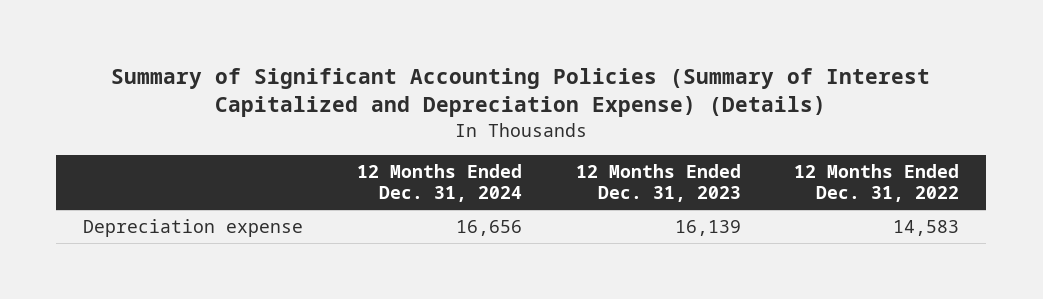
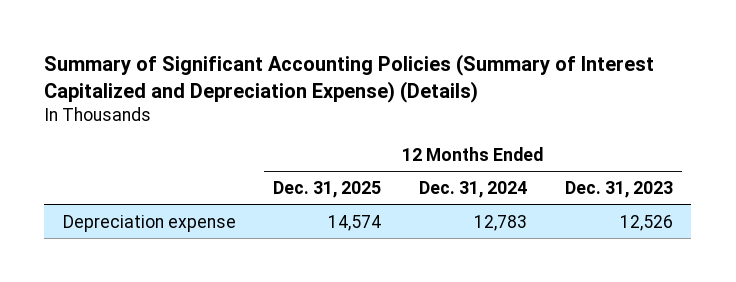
[794,163,960,203] 12 Months Ended Dec. 31, 2022 -> none
none -> [273,180,382,198] Dec. 31, 2025
[455,220,522,237] 16,656 -> [474,214,528,231] 12,783
[674,220,741,237] 16,139 -> [619,214,673,231] 12,526

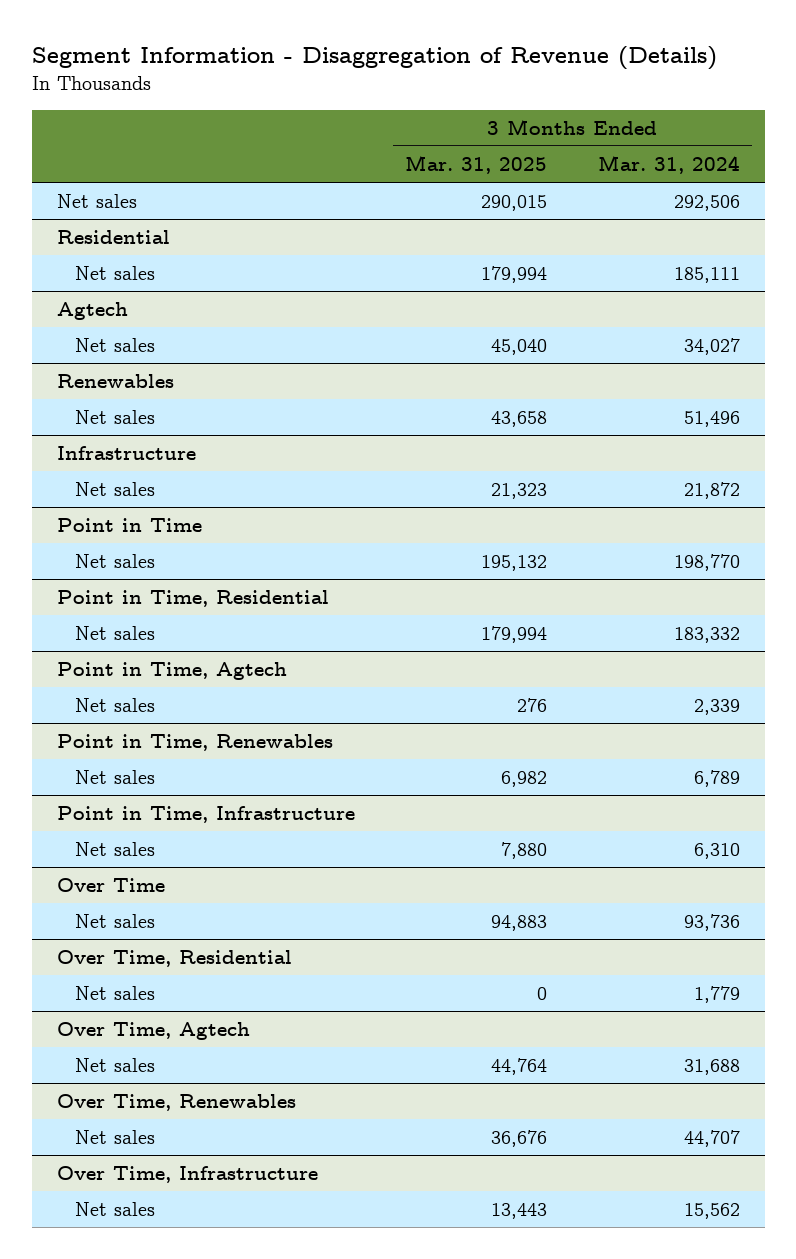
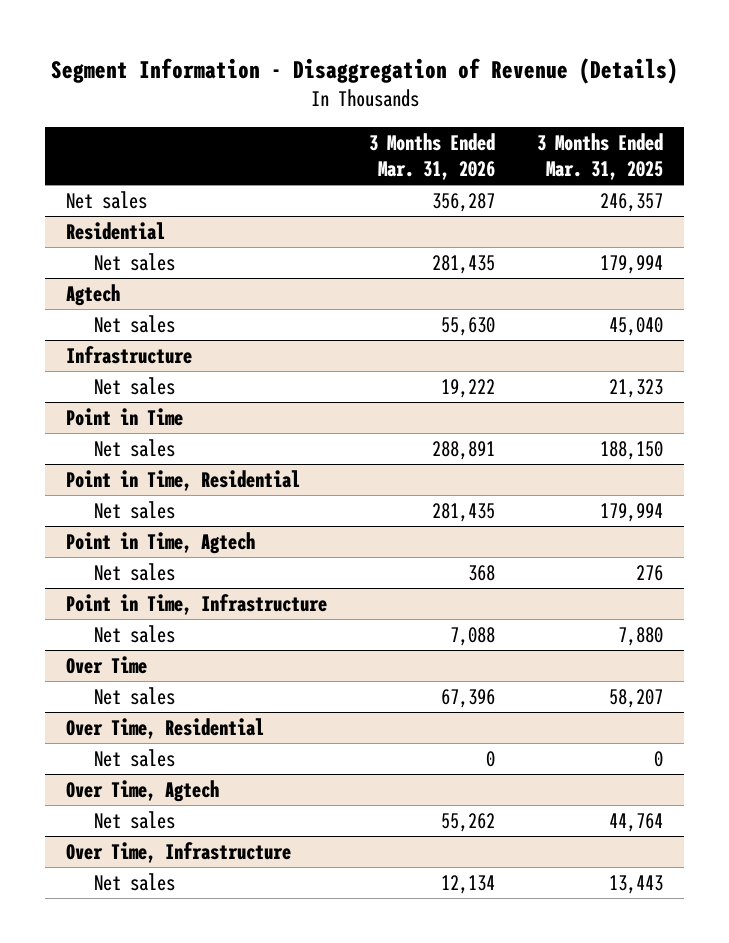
[597,154,740,174] Mar. 31, 2024 -> none
none -> [369,133,496,180] 3 Months Ended Mar. 31, 2026
[481,195,548,212] 290,015 -> [599,193,663,213] 246,357
[56,374,174,389] Renewables -> none
[74,410,155,425] Net sales -> none
[481,555,548,572] 195,132 -> [599,441,663,461] 188,150
[56,734,333,752] Point in Time, Renewables -> none
[74,770,155,785] Net sales -> none
[491,915,548,932] 94,883 -> [608,689,663,709] 58,207
[56,1094,296,1112] Over Time, Renewables -> none
[74,1130,155,1145] Net sales -> none

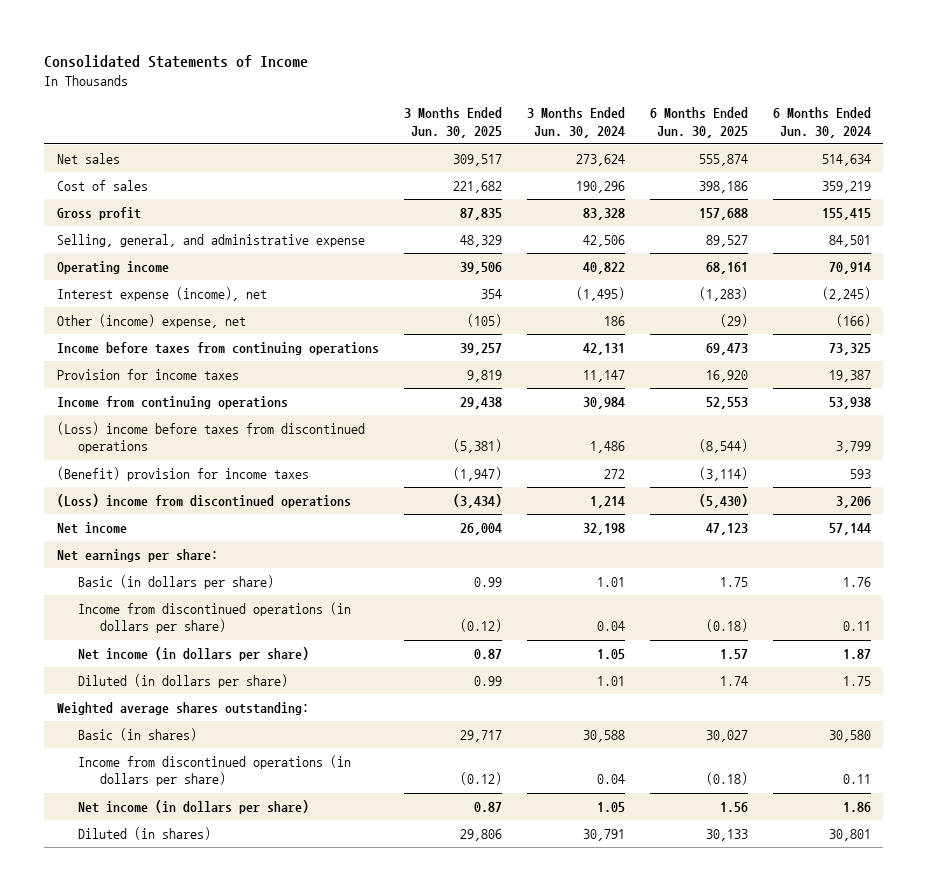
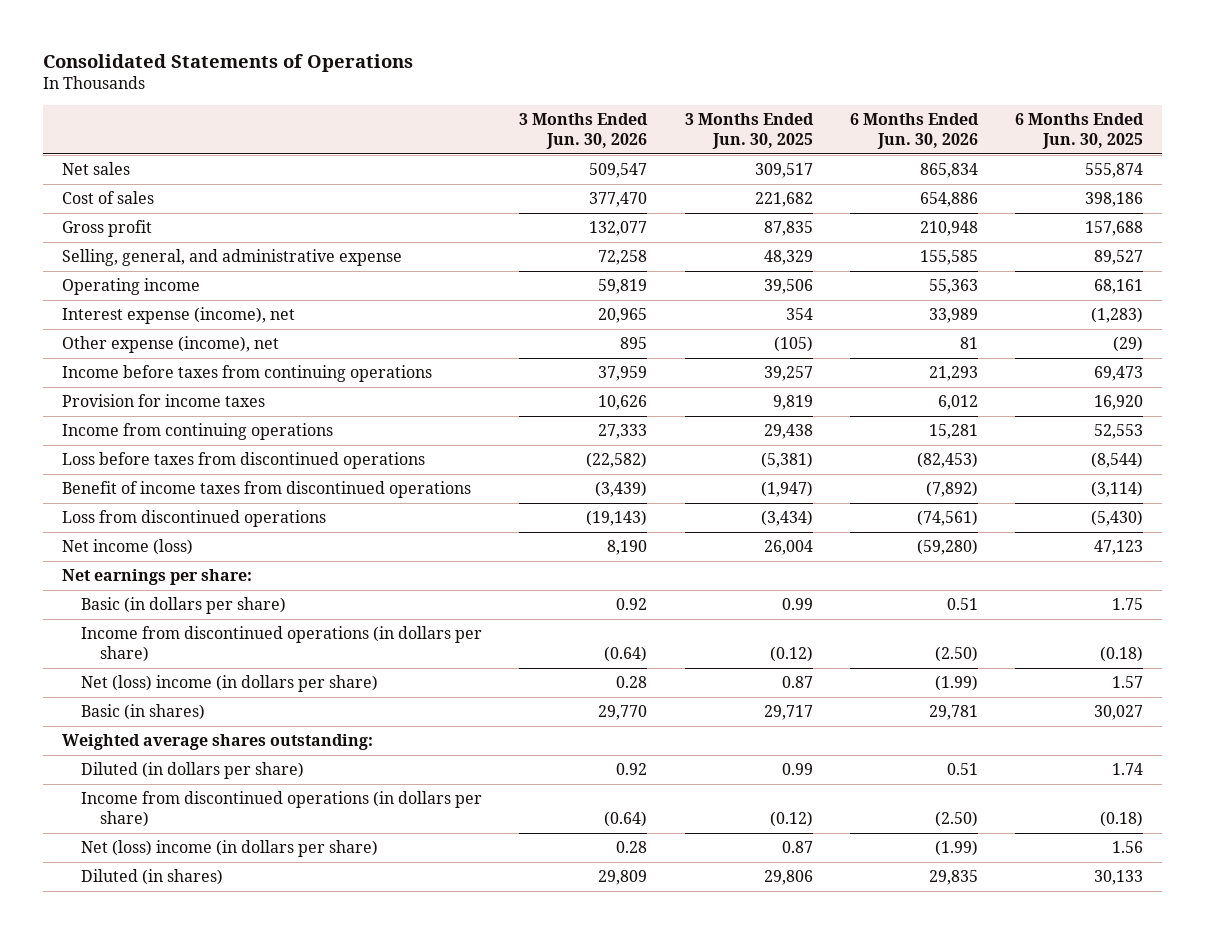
[44,55,309,69] Consolidated Statements of Income -> [43,53,414,72] Consolidated Statements of Operations
[526,107,625,138] 3 Months Ended Jun. 30, 2024 -> none
[772,107,871,138] 6 Months Ended Jun. 30, 2024 -> none
none -> [519,113,649,150] 3 Months Ended Jun. 30, 2026
none -> [850,113,980,150] 6 Months Ended Jun. 30, 2026
[56,314,246,329] Other (income) expense, net -> [61,336,279,354] Other expense (income), net
[56,422,365,454] (Loss) income before taxes from discontinued operations -> [61,452,425,470] Loss before taxes from discontinued operations
[56,467,309,482] (Benefit) provision for income taxes -> [61,481,471,499] Benefit of income taxes from discontinued operations
[56,494,351,509] (Loss) income from discontinued operations -> [61,510,326,528] Loss from discontinued operations
[56,522,127,535] Net income -> [61,539,193,556] Net income (loss)
[78,647,310,662] Net income (in dollars per share) -> [81,675,379,693] Net (loss) income (in dollars per share)
[56,702,309,716] Weighted average shares outstanding: -> [61,734,373,751] Weighted average shares outstanding:
[78,674,289,689] Diluted (in dollars per share) -> [81,762,305,780] Diluted (in dollars per share)
[78,800,310,815] Net income (in dollars per share) -> [81,840,379,858] Net (loss) income (in dollars per share)

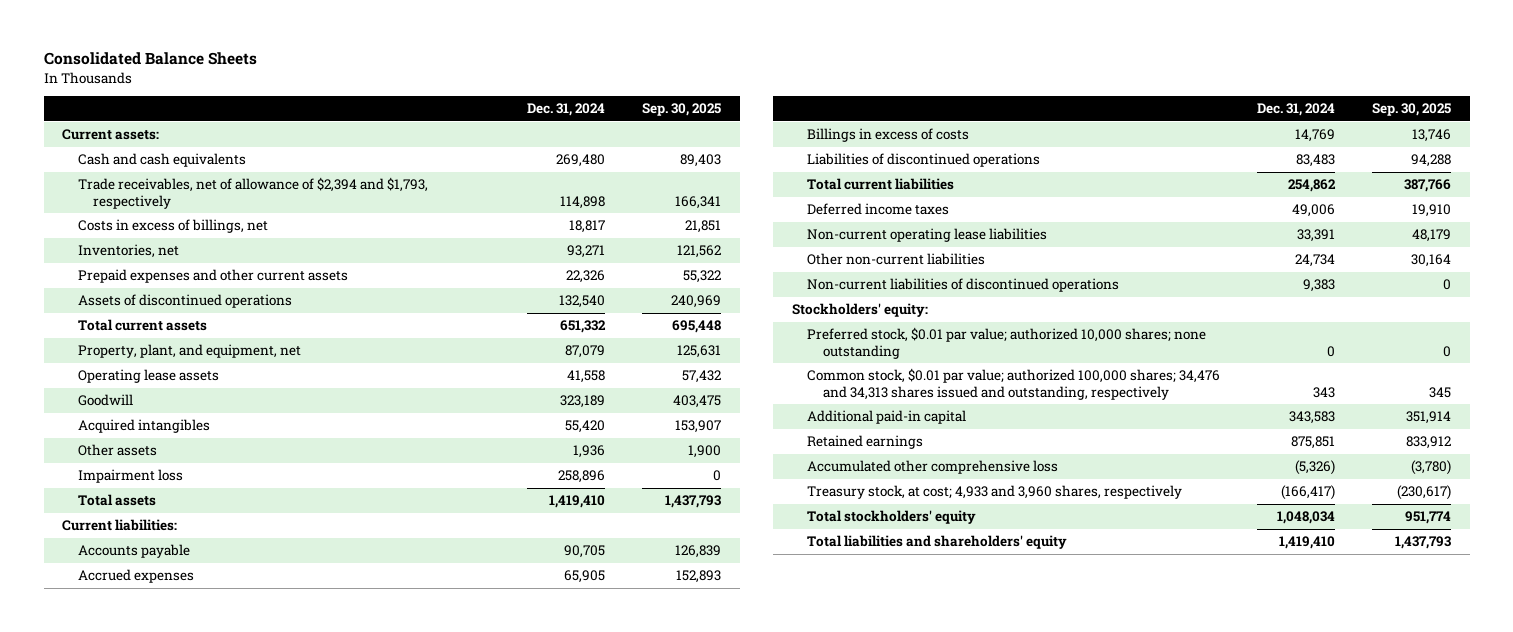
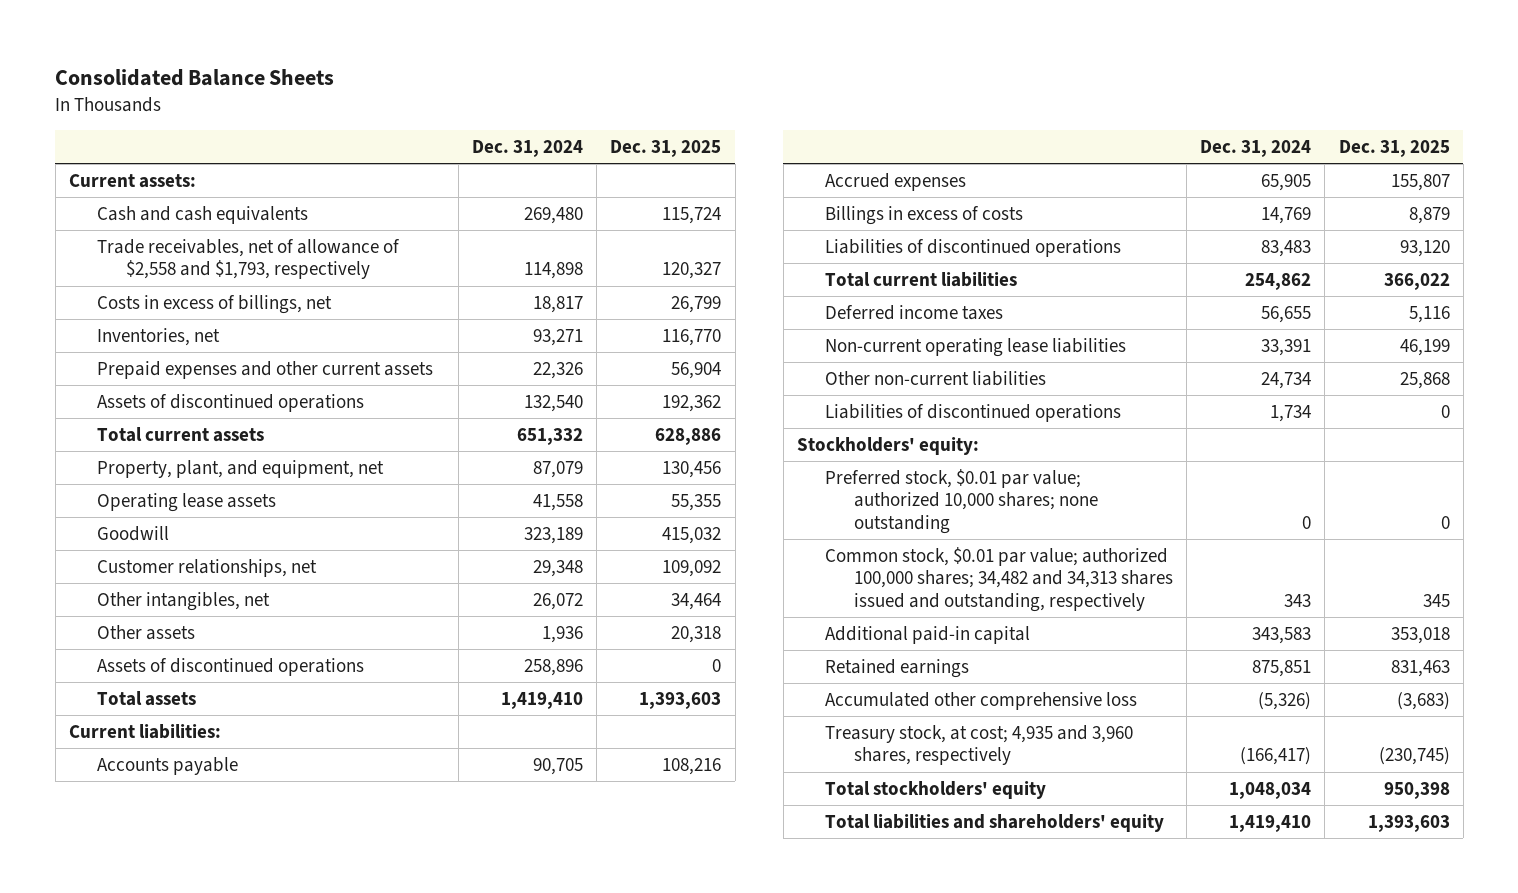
[642,103,722,117] Sep. 30, 2025 -> none
none -> [610,140,722,158] Dec. 31, 2025
[77,177,428,209] Trade receivables, net of allowance of $2,394 and $1,793, respectively -> [97,238,401,280] Trade receivables, net of allowance of $2,558 and $1,793, respectively
none -> [97,558,318,577] Customer relationships, net
[77,419,210,434] Acquired intangibles -> [97,591,271,611] Other intangibles, net
[565,420,606,434] 55,420 -> [533,592,584,610] 26,072
[77,469,183,484] Impairment loss -> [97,657,365,676] Assets of discontinued operations
[1292,204,1336,218] 49,006 -> [1261,305,1312,323] 56,655
[807,278,1120,293] Non-current liabilities of discontinued operations -> [825,403,1122,422] Liabilities of discontinued operations
[1303,279,1336,293] 9,383 -> [1270,404,1312,422] 1,734
[807,368,1221,400] Common stock, $0.01 par value; authorized 100,000 shares; 34,476 and 34,313 shares issued and outstanding, respectively -> [825,546,1173,612] Common stock, $0.01 par value; authorized 100,000 shares; 34,482 and 34,313 shares issued and outstanding, respectively
[807,485,1183,500] Treasury stock, at cost; 4,933 and 3,960 shares, respectively -> [825,724,1134,766] Treasury stock, at cost; 4,935 and 3,960 shares, respectively

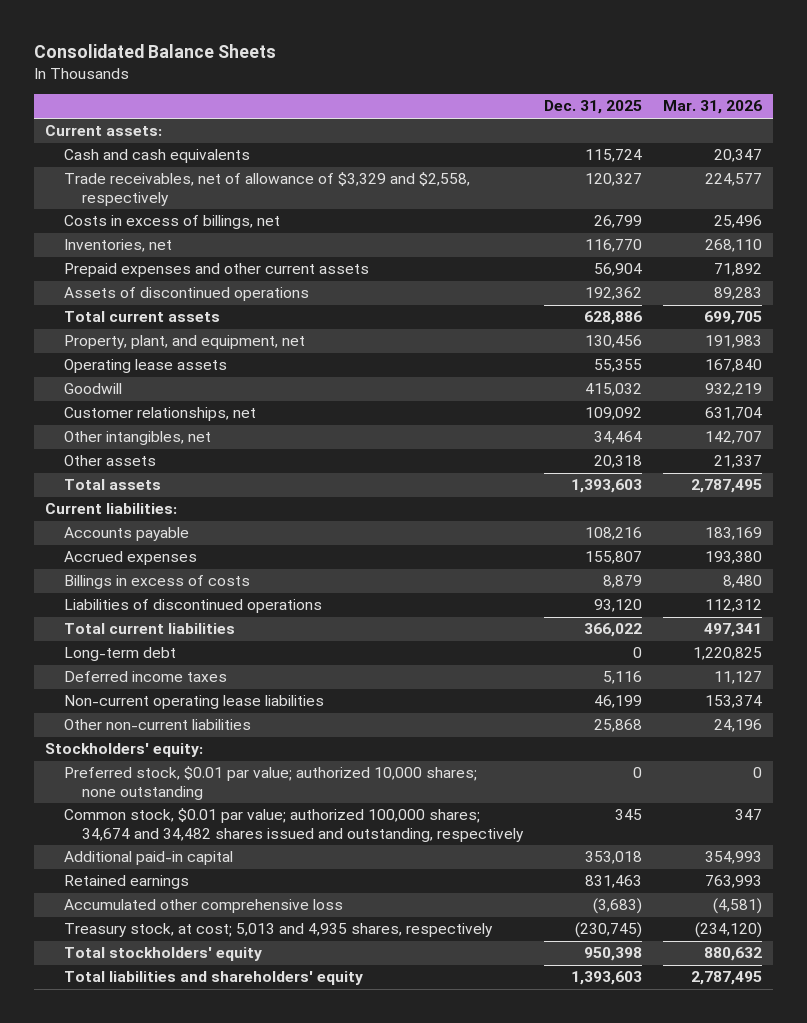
[472,140,584,158] Dec. 31, 2024 -> none
none -> [663,100,763,115] Mar. 31, 2026
[97,238,401,280] Trade receivables, net of allowance of $2,558 and $1,793, respectively -> [63,172,470,206] Trade receivables, net of allowance of $3,329 and $2,558, respectively
[97,657,365,676] Assets of discontinued operations -> none
none -> [63,647,176,662] Long-term debt
[825,403,1122,422] Liabilities of discontinued operations -> none
[825,546,1173,612] Common stock, $0.01 par value; authorized 100,000 shares; 34,482 and 34,313 shares issued and outstanding, respectively -> [63,808,525,842] Common stock, $0.01 par value; authorized 100,000 shares; 34,674 and 34,482 shares issued and outstanding, respectively
[825,724,1134,766] Treasury stock, at cost; 4,935 and 3,960 shares, respectively -> [63,923,493,938] Treasury stock, at cost; 5,013 and 4,935 shares, respectively

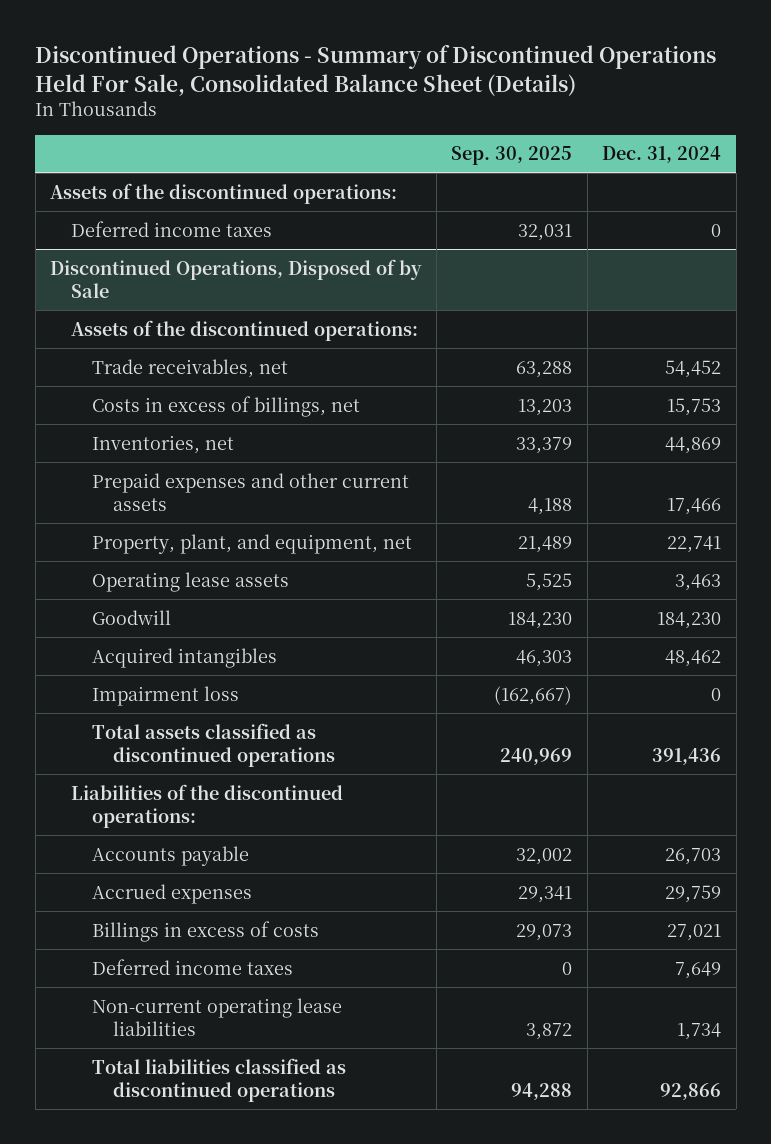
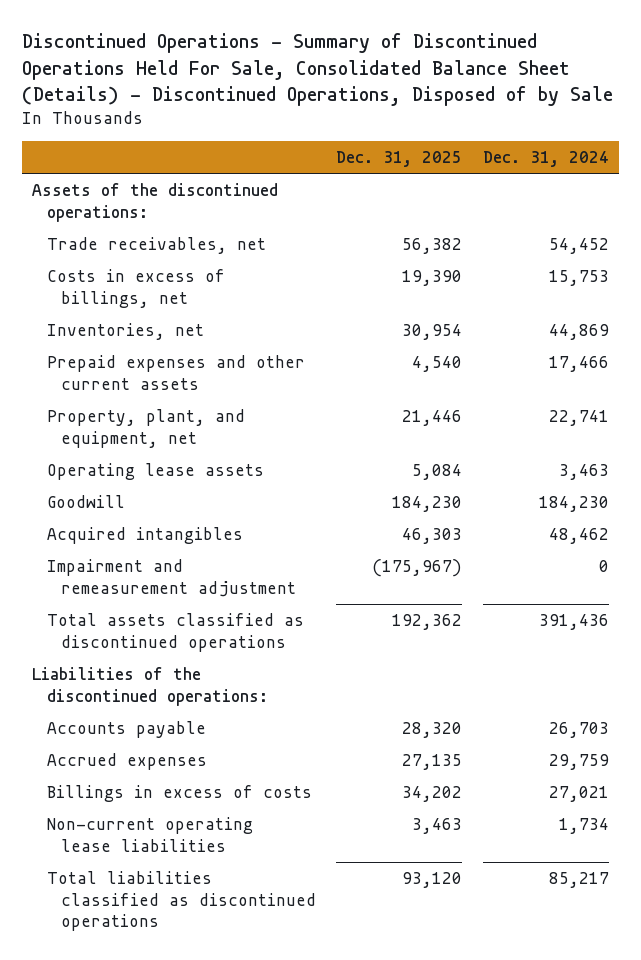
[35,45,717,96] Discontinued Operations - Summary of Discontinued Operations Held For Sale, Consolidated Balance Sheet (Details) -> [22,33,614,107] Discontinued Operations - Summary of Discontinued Operations Held For Sale, Consolidated Balance Sheet (Details) - Discontinued Operations, Disposed of by Sale
[451,146,573,166] Sep. 30, 2025 -> none
none -> [336,151,463,168] Dec. 31, 2025
[71,220,273,237] Deferred income taxes -> none
[50,258,423,298] Discontinued Operations, Disposed of by Sale -> none
[71,319,419,341] Assets of the discontinued operations: -> none
[91,685,239,706] Impairment loss -> [46,559,296,597] Impairment and remeasurement adjustment
[91,958,293,975] Deferred income taxes -> none
[660,1082,722,1100] 92,866 -> [548,872,609,889] 85,217

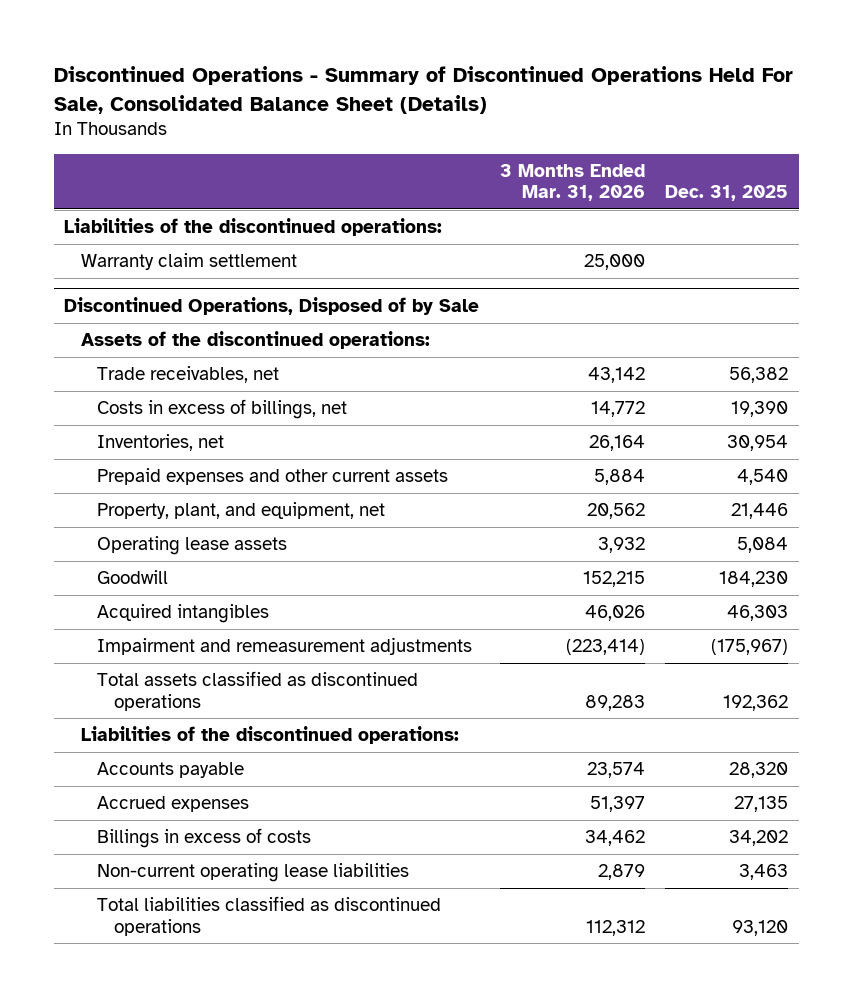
[22,33,614,107] Discontinued Operations - Summary of Discontinued Operations Held For Sale, Consolidated Balance Sheet (Details) - Discontinued Operations, Disposed of by Sale -> [53,66,793,114] Discontinued Operations - Summary of Discontinued Operations Held For Sale, Consolidated Balance Sheet (Details)
[482,151,609,168] Dec. 31, 2024 -> none
none -> [499,163,645,202] 3 Months Ended Mar. 31, 2026
none -> [63,218,442,237] Liabilities of the discontinued operations:
none -> [80,253,297,271] Warranty claim settlement
none -> [63,296,479,315] Discontinued Operations, Disposed of by Sale
[46,559,296,597] Impairment and remeasurement adjustment -> [97,637,473,656] Impairment and remeasurement adjustments

